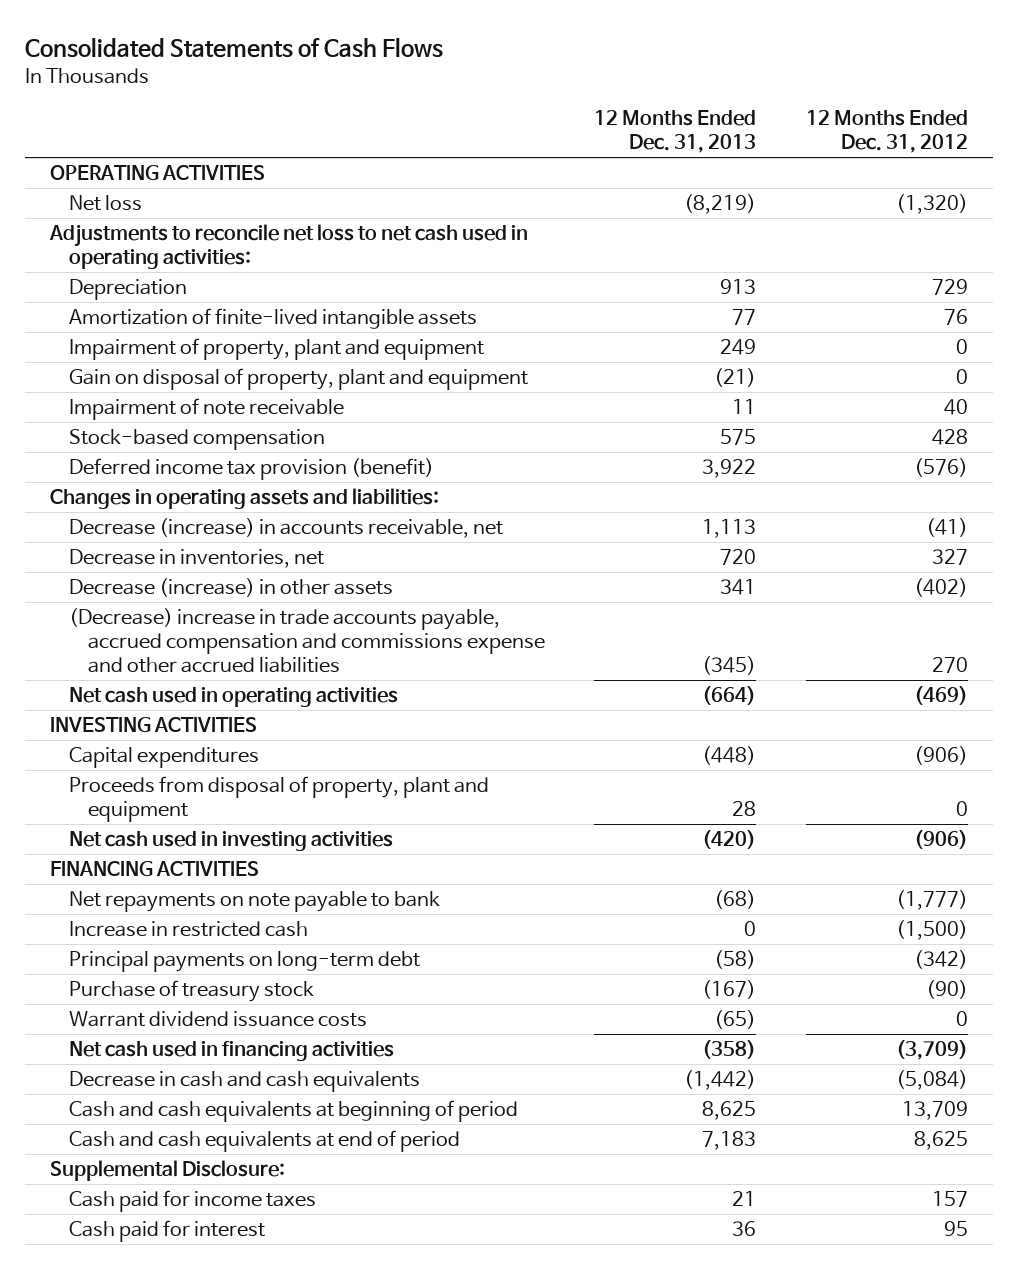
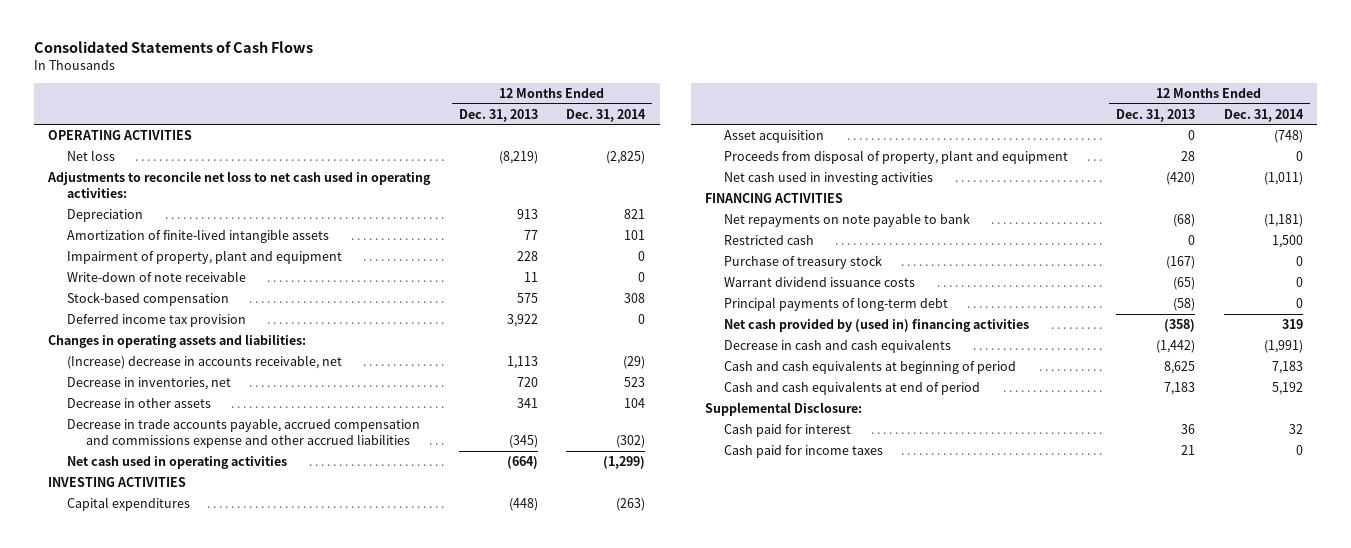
[806,110,969,154] 12 Months Ended Dec. 31, 2012 -> none
none -> [566,108,647,122] Dec. 31, 2014
[68,368,528,391] Gain on disposal of property, plant and equipment -> none
[720,339,757,356] 249 -> [516,250,538,261] 228
[68,398,344,421] Impairment of note receivable -> [66,270,246,282] Write-down of note receivable
[68,458,434,481] Deferred income tax provision (benefit) -> [66,313,246,327] Deferred income tax provision
[68,518,503,539] Decrease (increase) in accounts receivable, net -> [66,354,342,369] (Increase) decrease in accounts receivable, net
[68,578,393,598] Decrease (increase) in other assets -> [66,397,211,408] Decrease in other assets
[68,608,545,674] (Decrease) increase in trade accounts payable, accrued compensation and commissions expense and other accrued liabilities -> [66,417,420,449] Decrease in trade accounts payable, accrued compensation and commissions expense and other accrued liabilities
none -> [724,129,825,143] Asset acquisition
[68,951,420,973] Principal payments on long-term debt -> none
[68,921,308,938] Increase in restricted cash -> [724,234,815,245] Restricted cash
none -> [724,296,949,311] Principal payments of long-term debt
[68,1041,394,1062] Net cash used in financing activities -> [724,318,1030,332] Net cash provided by (used in) financing activities
[68,1190,316,1213] Cash paid for income taxes -> [724,444,884,458] Cash paid for income taxes

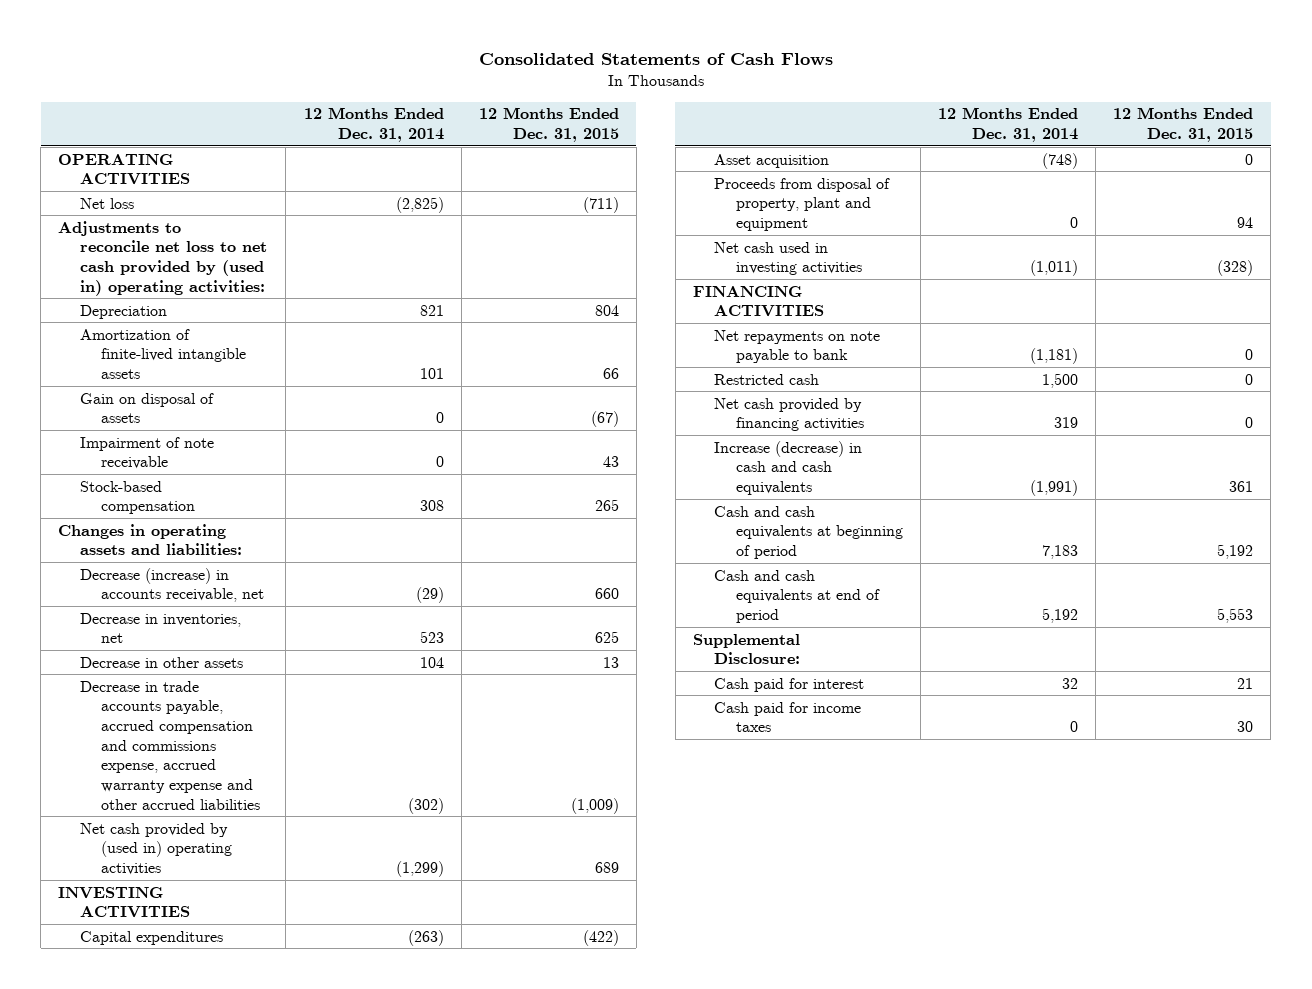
[458,108,538,122] Dec. 31, 2013 -> none
none -> [478,107,619,143] 12 Months Ended Dec. 31, 2015
[47,170,432,199] Adjustments to reconcile net loss to net cash used in operating activities: -> [58,220,267,296] Adjustments to reconcile net loss to net cash provided by (used in) operating activities:
[66,249,342,264] Impairment of property, plant and equipment -> [79,392,214,424] Gain on disposal of assets
[66,270,246,282] Write-down of note receivable -> [79,436,214,470] Impairment of note receivable
[66,313,246,327] Deferred income tax provision -> none
[66,354,342,369] (Increase) decrease in accounts receivable, net -> [79,567,265,603] Decrease (increase) in accounts receivable, net
[66,417,420,449] Decrease in trade accounts payable, accrued compensation and commissions expense and other accrued liabilities -> [79,680,261,810] Decrease in trade accounts payable, accrued compensation and commissions expense, accrued warranty expense and other accrued liabilities
[66,455,287,469] Net cash used in operating activities -> [79,822,233,875] Net cash provided by (used in) operating activities
[724,254,883,269] Purchase of treasury stock -> none
[724,276,916,287] Warrant dividend issuance costs -> none
[724,296,949,311] Principal payments of long-term debt -> none
[724,318,1030,332] Net cash provided by (used in) financing activities -> [714,397,864,432] Net cash provided by financing activities
[724,338,952,353] Decrease in cash and cash equivalents -> [714,440,863,495] Increase (decrease) in cash and cash equivalents

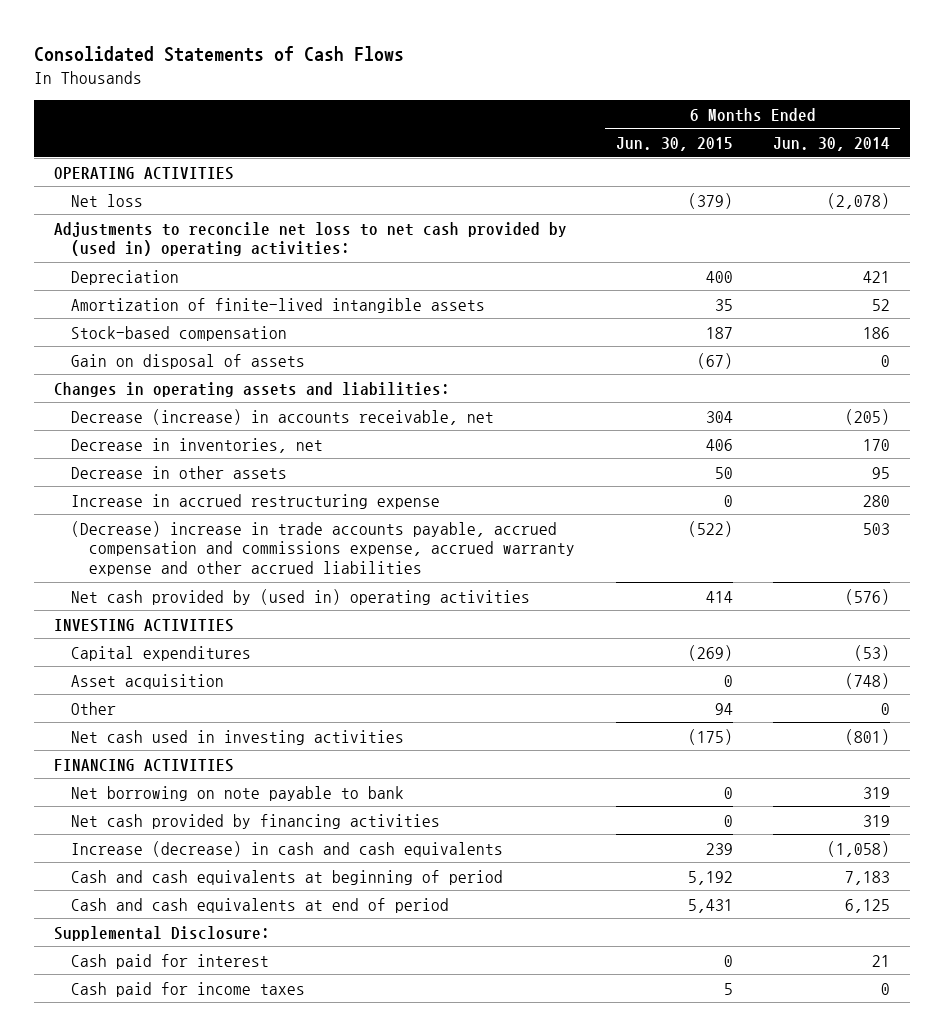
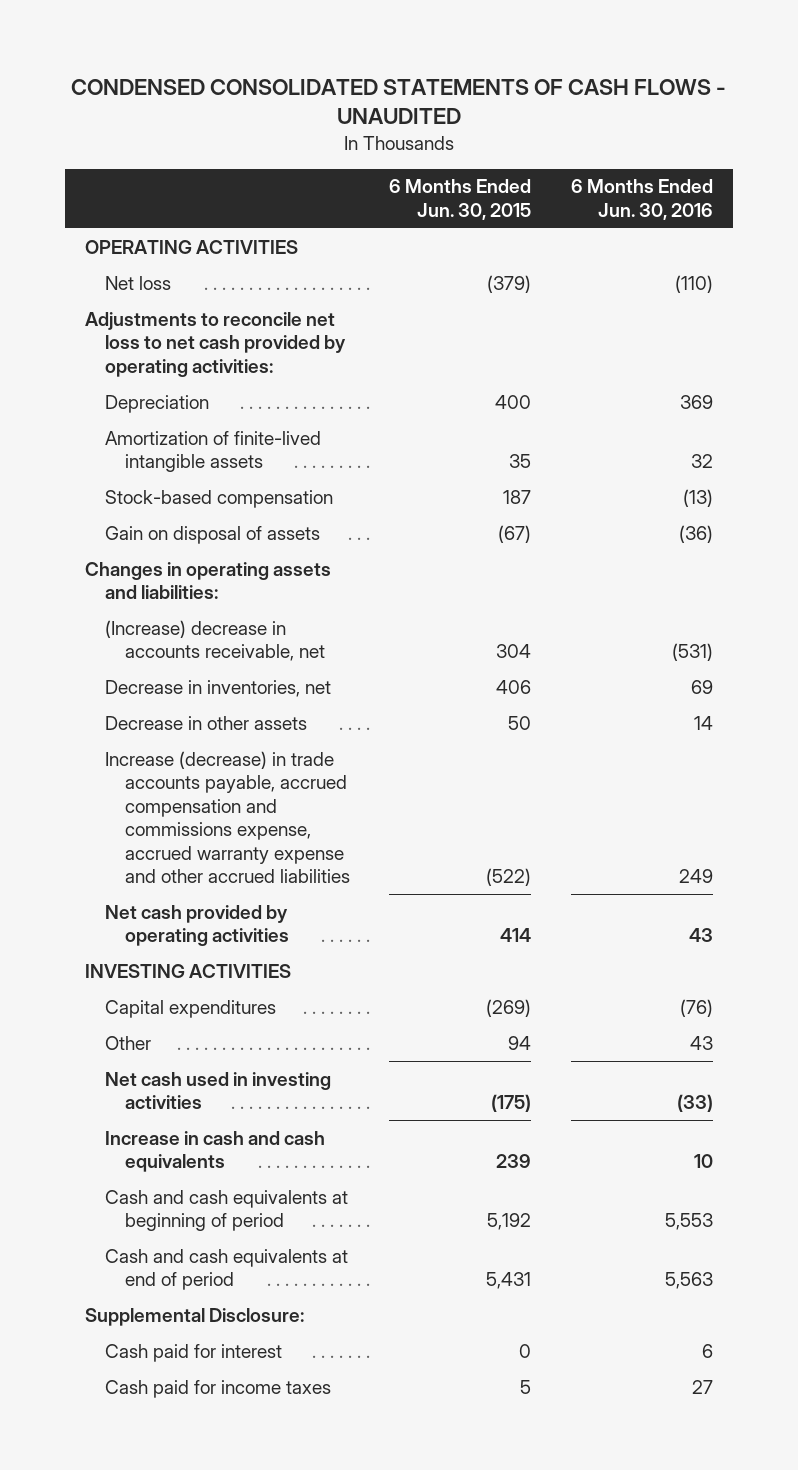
[33,46,404,63] Consolidated Statements of Cash Flows -> [71,78,727,125] CONDENSED CONSOLIDATED STATEMENTS OF CASH FLOWS - UNAUDITED
[773,137,891,152] Jun. 30, 2014 -> none
none -> [570,179,713,220] 6 Months Ended Jun. 30, 2016
[54,221,568,257] Adjustments to reconcile net loss to net cash provided by (used in) operating activities: -> [85,311,347,377] Adjustments to reconcile net loss to net cash provided by operating activities:
[71,408,495,425] Decrease (increase) in accounts receivable, net -> [105,619,325,662] (Increase) decrease in accounts receivable, net
[71,493,441,509] Increase in accrued restructuring expense -> none
[71,520,575,577] (Decrease) increase in trade accounts payable, accrued compensation and commissions expense, accrued warranty expense and other accrued liabilities -> [105,750,350,884] Increase (decrease) in trade accounts payable, accrued compensation and commissions expense, accrued warranty expense and other accrued liabilities
[71,588,531,605] Net cash provided by (used in) operating activities -> [105,904,289,947] Net cash provided by operating activities
[71,673,225,689] Asset acquisition -> none
[54,758,235,772] FINANCING ACTIVITIES -> none
[71,785,405,801] Net borrowing on note payable to bank -> none
[71,813,441,829] Net cash provided by financing activities -> none
[71,840,504,857] Increase (decrease) in cash and cash equivalents -> [105,1130,326,1173] Increase in cash and cash equivalents

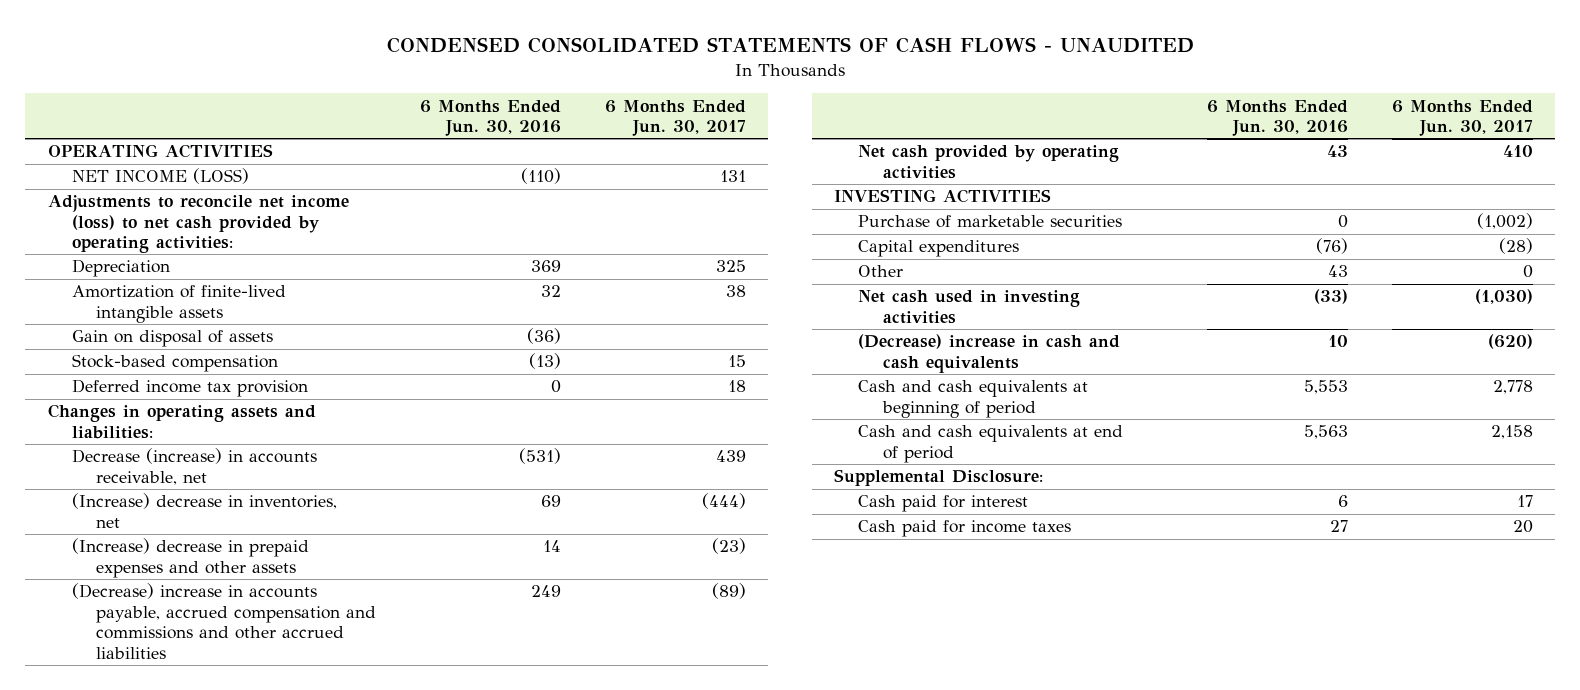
[389,179,532,220] 6 Months Ended Jun. 30, 2015 -> none
none -> [605,99,747,136] 6 Months Ended Jun. 30, 2017
[105,275,172,290] Net loss -> [71,168,249,185] NET INCOME (LOSS)
[85,311,347,377] Adjustments to reconcile net loss to net cash provided by operating activities: -> [47,195,349,254] Adjustments to reconcile net income (loss) to net cash provided by operating activities:
[105,489,334,508] Stock-based compensation -> [71,354,278,373] Stock-based compensation
none -> [71,379,308,398] Deferred income tax provision
[105,619,325,662] (Increase) decrease in accounts receivable, net -> [71,448,317,485] Decrease (increase) in accounts receivable, net
[105,679,332,697] Decrease in inventories, net -> [71,493,337,528] (Increase) decrease in inventories, net
[105,715,308,730] Decrease in other assets -> [71,538,309,578] (Increase) decrease in prepaid expenses and other assets
[105,750,350,884] Increase (decrease) in trade accounts payable, accrued compensation and commissions expense, accrued warranty expense and other accrued liabilities -> [71,583,377,659] (Decrease) increase in accounts payable, accrued compensation and commissions and other accrued liabilities
none -> [858,215,1123,229] Purchase of marketable securities
[105,1130,326,1173] Increase in cash and cash equivalents -> [858,334,1121,373] (Decrease) increase in cash and cash equivalents

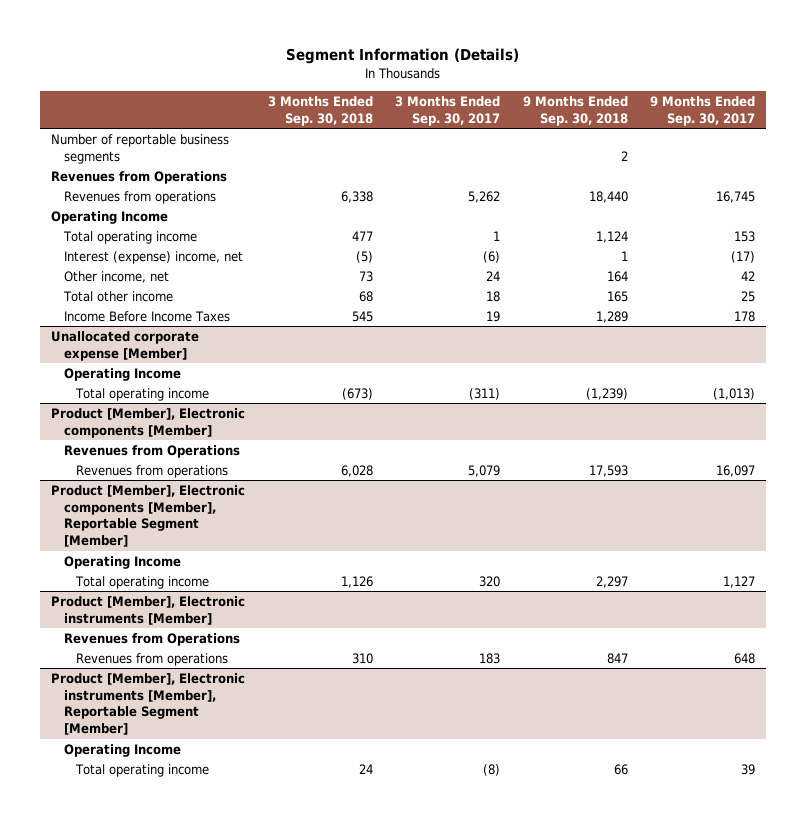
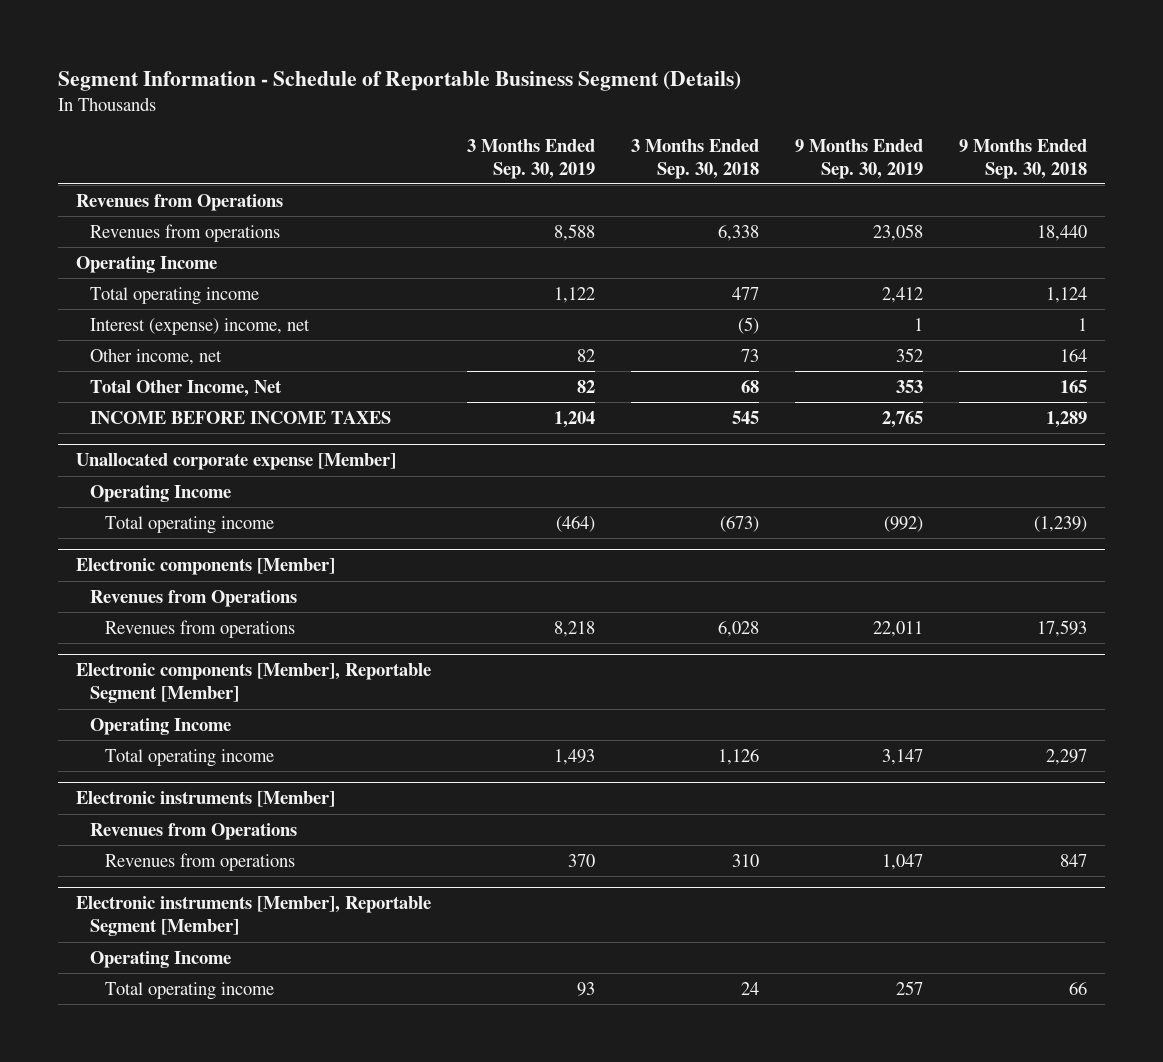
[286,48,520,65] Segment Information (Details) -> [57,71,741,92] Segment Information - Schedule of Reportable Business Segment (Details)
[395,95,501,126] 3 Months Ended Sep. 30, 2017 -> none
[650,95,756,126] 9 Months Ended Sep. 30, 2017 -> none
none -> [466,138,595,179] 3 Months Ended Sep. 30, 2019
none -> [795,138,924,179] 9 Months Ended Sep. 30, 2019
[51,133,230,164] Number of reportable business segments -> none
[62,290,173,302] Total other income -> [90,379,283,397] Total Other Income, Net
[63,310,230,322] Income Before Income Taxes -> [90,410,392,424] INCOME BEFORE INCOME TAXES
[51,407,246,438] Product [Member], Electronic components [Member] -> [75,558,335,576] Electronic components [Member]
[51,484,246,548] Product [Member], Electronic components [Member], Reportable Segment [Member] -> [75,663,431,704] Electronic components [Member], Reportable Segment [Member]
[51,595,246,625] Product [Member], Electronic instruments [Member] -> [75,791,335,808] Electronic instruments [Member]
[51,672,246,736] Product [Member], Electronic instruments [Member], Reportable Segment [Member] -> [75,896,431,937] Electronic instruments [Member], Reportable Segment [Member]

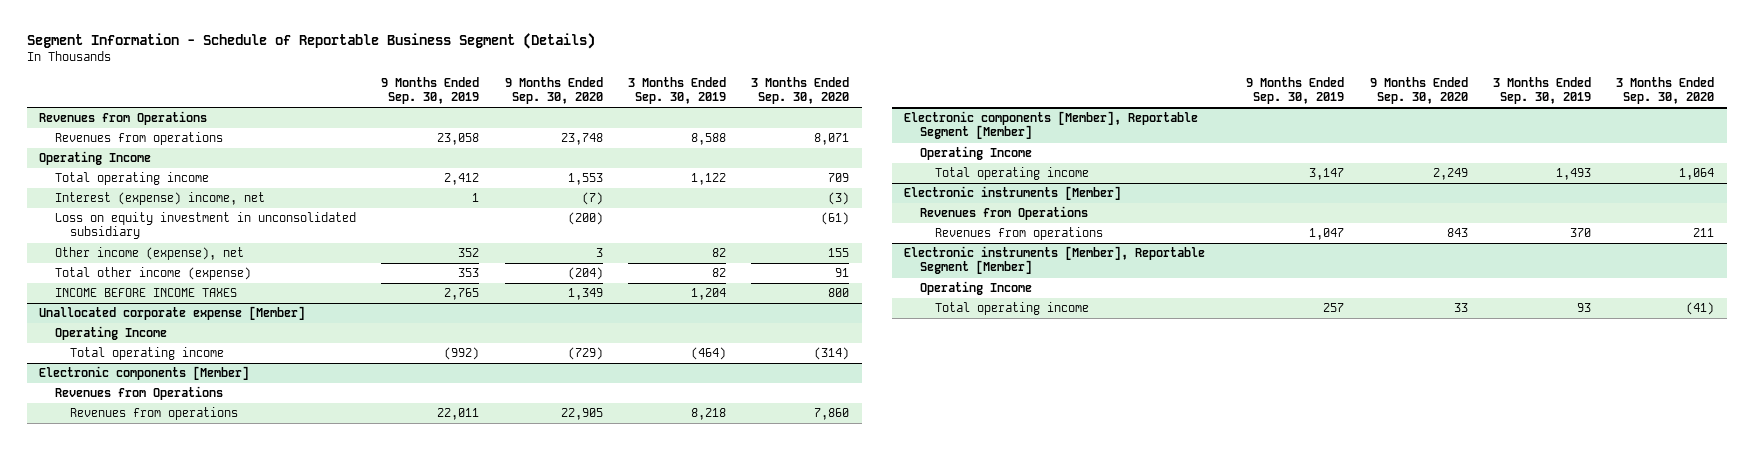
[630,138,759,179] 3 Months Ended Sep. 30, 2018 -> none
[959,138,1088,179] 9 Months Ended Sep. 30, 2018 -> none
none -> [504,77,603,105] 9 Months Ended Sep. 30, 2020
none -> [751,77,850,105] 3 Months Ended Sep. 30, 2020
none -> [54,212,356,240] Loss on equity investment in unconsolidated subsidiary
[90,347,223,365] Other income, net -> [54,247,244,261] Other income (expense), net
[90,379,283,397] Total Other Income, Net -> [54,267,251,281] Total other income (expense)

